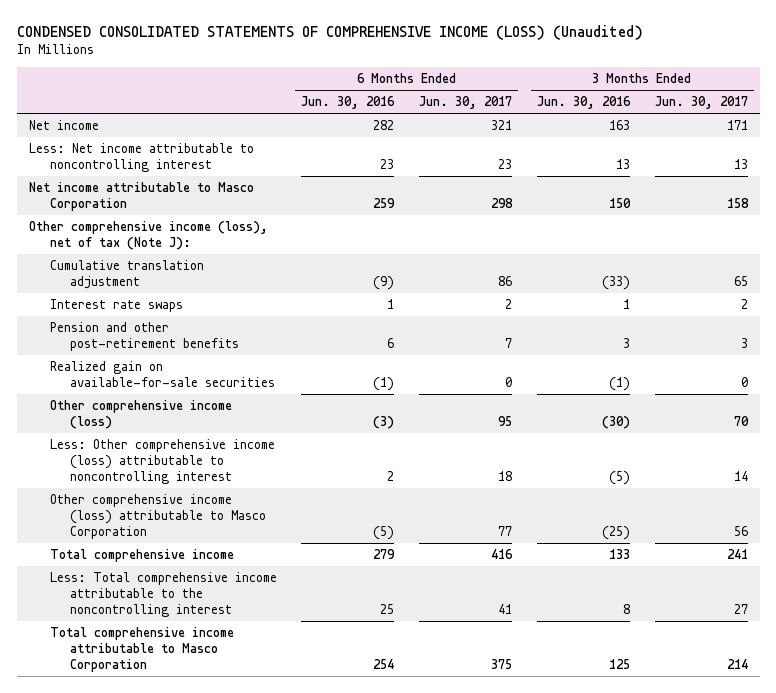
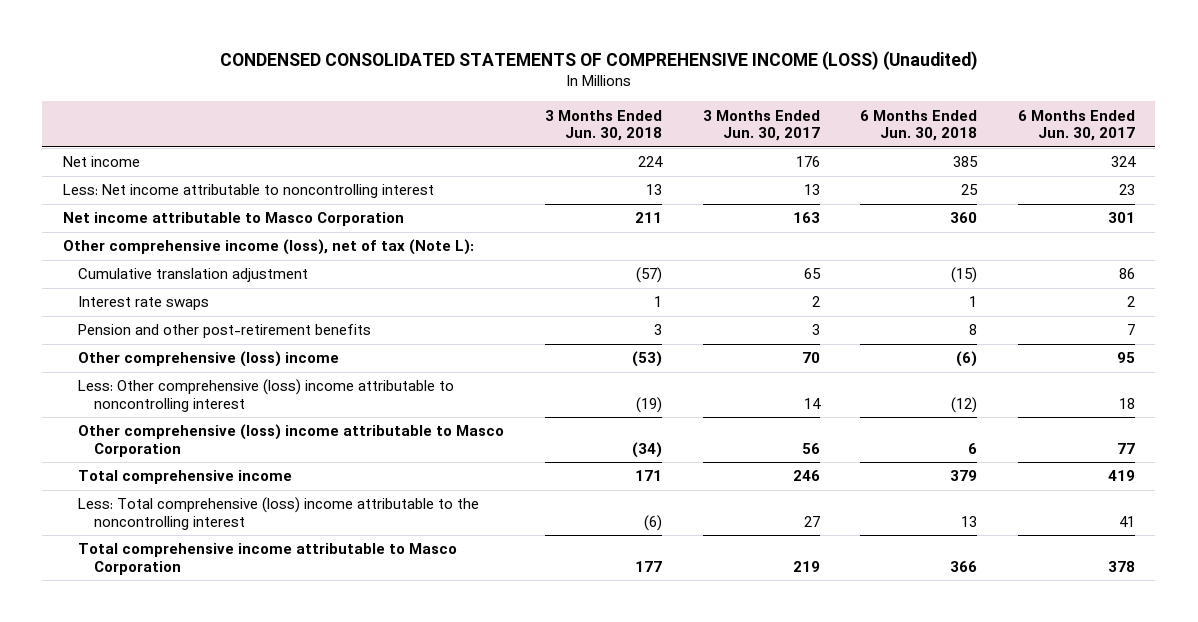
[301,96,396,110] Jun. 30, 2016 -> none
[536,96,631,110] Jun. 30, 2016 -> none
none -> [544,109,662,142] 3 Months Ended Jun. 30, 2018
none -> [860,109,978,142] 6 Months Ended Jun. 30, 2018
[491,120,513,131] 321 -> [1111,156,1137,168] 324
[726,120,748,131] 171 -> [795,156,820,168] 176
[491,197,514,208] 298 -> [1108,212,1136,224] 301
[726,197,749,208] 158 -> [792,212,820,224] 163
[28,221,268,250] Other comprehensive income (loss), net of tax (Note J): -> [62,239,474,256] Other comprehensive income (loss), net of tax (Note L):
[49,361,276,387] Realized gain on available-for-sale securities -> none
[49,400,232,429] Other comprehensive income (loss) -> [78,351,340,368] Other comprehensive (loss) income
[49,439,275,484] Less: Other comprehensive income (loss) attributable to noncontrolling interest -> [78,379,455,412] Less: Other comprehensive (loss) income attributable to noncontrolling interest
[49,494,267,539] Other comprehensive income (loss) attributable to Masco Corporation -> [78,424,505,457] Other comprehensive (loss) income attributable to Masco Corporation
[491,549,514,560] 416 -> [1108,470,1136,482] 419
[726,549,748,560] 241 -> [792,470,820,482] 246
[49,572,277,617] Less: Total comprehensive income attributable to the noncontrolling interest -> [78,497,480,530] Less: Total comprehensive (loss) income attributable to the noncontrolling interest
[491,658,513,669] 375 -> [1108,560,1136,572] 378
[726,658,748,669] 214 -> [792,560,820,572] 219

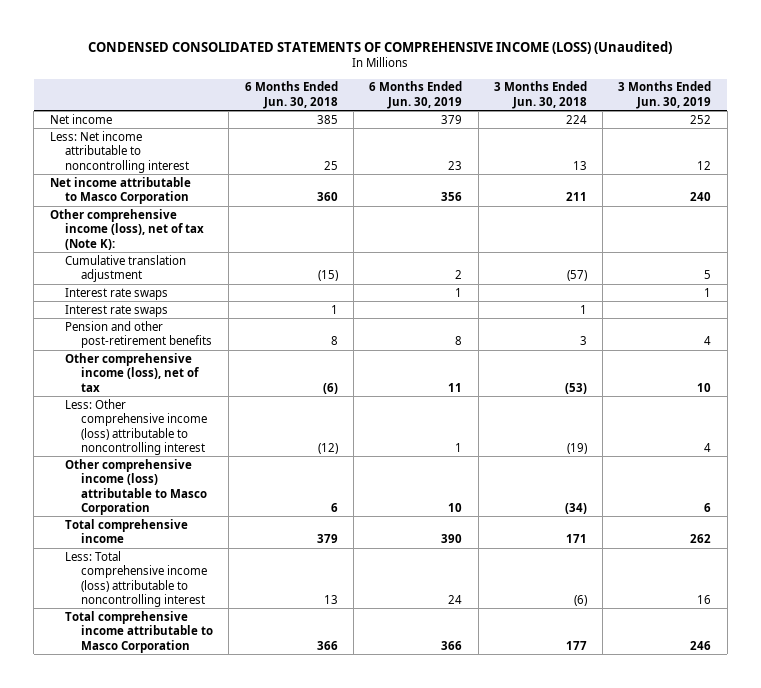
[702,109,820,142] 3 Months Ended Jun. 30, 2017 -> none
[1018,109,1136,142] 6 Months Ended Jun. 30, 2017 -> none
none -> [369,81,463,109] 6 Months Ended Jun. 30, 2019
none -> [618,81,712,109] 3 Months Ended Jun. 30, 2019
[62,239,474,256] Other comprehensive income (loss), net of tax (Note L): -> [49,208,205,250] Other comprehensive income (loss), net of tax (Note K):
none -> [65,287,169,300] Interest rate swaps
[78,351,340,368] Other comprehensive (loss) income -> [65,352,200,392] Other comprehensive income (loss), net of tax
[78,379,455,412] Less: Other comprehensive (loss) income attributable to noncontrolling interest -> [65,398,208,455] Less: Other comprehensive income (loss) attributable to noncontrolling interest
[78,424,505,457] Other comprehensive (loss) income attributable to Masco Corporation -> [65,458,208,515] Other comprehensive income (loss) attributable to Masco Corporation
[78,497,480,530] Less: Total comprehensive (loss) income attributable to the noncontrolling interest -> [65,550,208,607] Less: Total comprehensive income (loss) attributable to noncontrolling interest

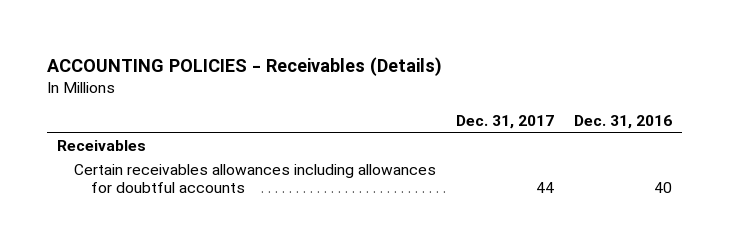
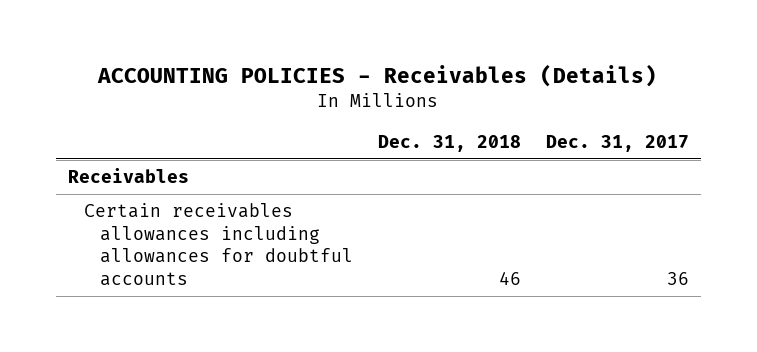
[574,115,673,130] Dec. 31, 2016 -> none
none -> [377,134,521,152] Dec. 31, 2018
[536,182,555,194] 44 -> [666,271,689,285] 36

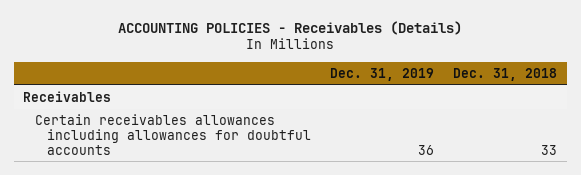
[545,134,689,152] Dec. 31, 2017 -> none
none -> [330,67,435,81] Dec. 31, 2019
[498,270,521,285] 46 -> [541,144,558,155] 33

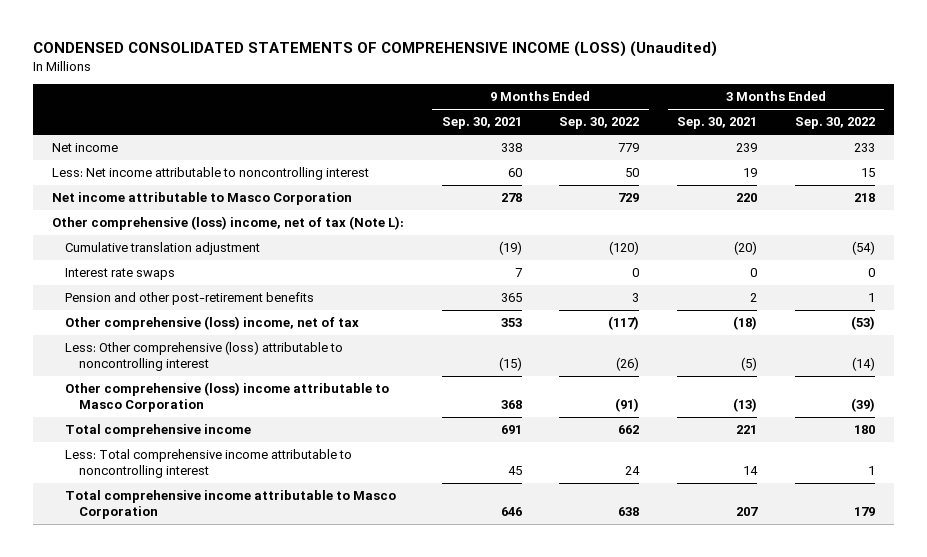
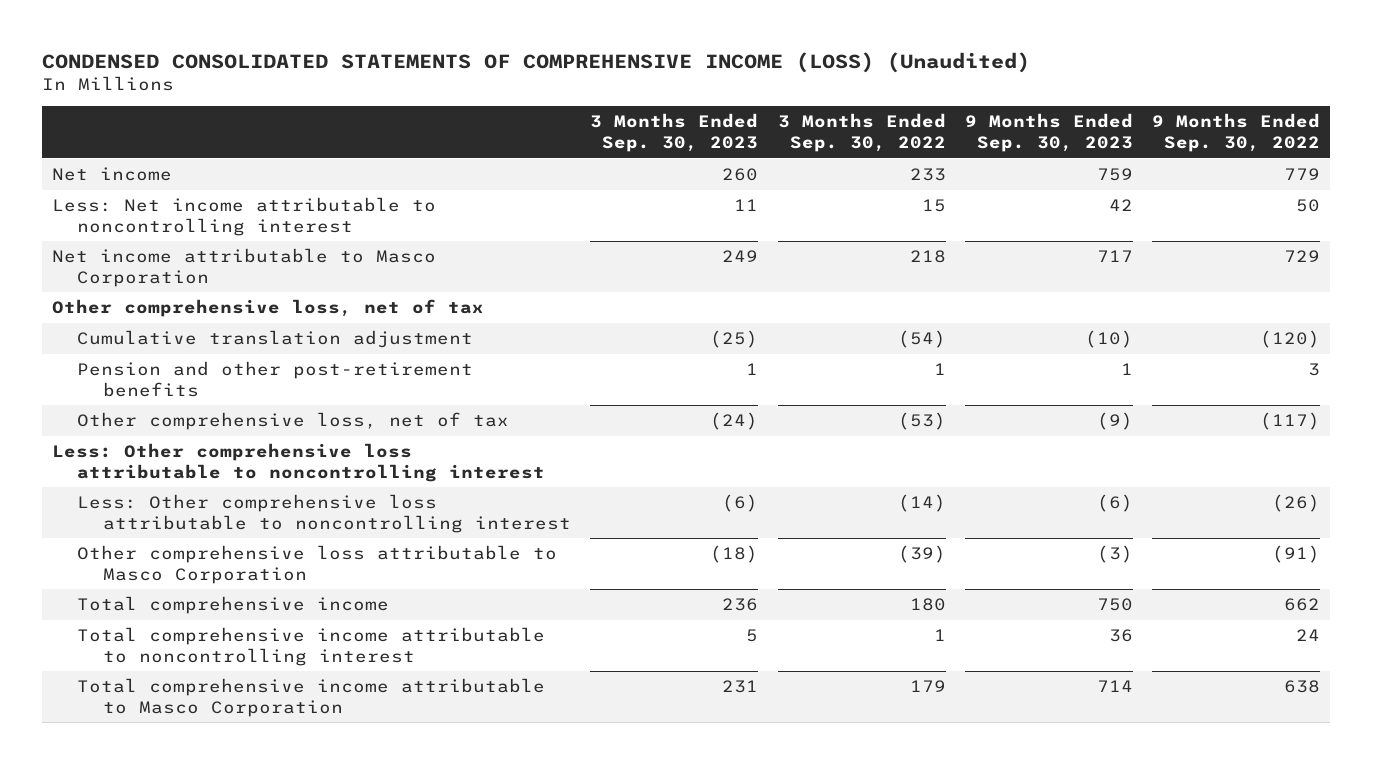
[441,117,522,130] Sep. 30, 2021 -> none
[677,117,758,130] Sep. 30, 2021 -> none
none -> [590,113,759,152] 3 Months Ended Sep. 30, 2023
none -> [964,113,1133,152] 9 Months Ended Sep. 30, 2023
[51,216,404,231] Other comprehensive (loss) income, net of tax (Note L): -> [52,299,485,318] Other comprehensive loss, net of tax
[65,268,176,281] Interest rate swaps -> none
[65,316,360,331] Other comprehensive (loss) income, net of tax -> [77,412,510,431] Other comprehensive loss, net of tax
none -> [52,443,546,482] Less: Other comprehensive loss attributable to noncontrolling interest
[65,341,344,371] Less: Other comprehensive (loss) attributable to noncontrolling interest -> [77,494,571,533] Less: Other comprehensive loss attributable to noncontrolling interest
[65,382,390,412] Other comprehensive (loss) income attributable to Masco Corporation -> [77,545,558,584] Other comprehensive loss attributable to Masco Corporation
[65,449,353,478] Less: Total comprehensive income attributable to noncontrolling interest -> [77,627,546,666] Total comprehensive income attributable to noncontrolling interest

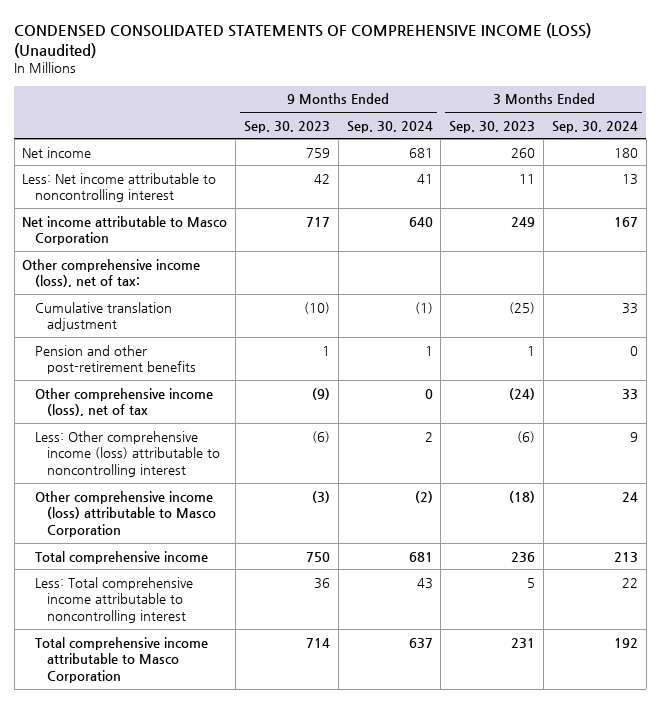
[777,113,946,152] 3 Months Ended Sep. 30, 2022 -> none
[1152,113,1321,152] 9 Months Ended Sep. 30, 2022 -> none
none -> [346,120,433,133] Sep. 30, 2024
none -> [551,120,638,133] Sep. 30, 2024
[52,299,485,318] Other comprehensive loss, net of tax -> [22,258,201,288] Other comprehensive income (loss), net of tax:
[52,443,546,482] Less: Other comprehensive loss attributable to noncontrolling interest -> none
[77,412,510,431] Other comprehensive loss, net of tax -> [34,387,213,417] Other comprehensive income (loss), net of tax
[77,494,571,533] Less: Other comprehensive loss attributable to noncontrolling interest -> [34,430,221,478] Less: Other comprehensive income (loss) attributable to noncontrolling interest
[77,545,558,584] Other comprehensive loss attributable to Masco Corporation -> [34,490,217,538] Other comprehensive income (loss) attributable to Masco Corporation
[77,627,546,666] Total comprehensive income attributable to noncontrolling interest -> [34,576,193,624] Less: Total comprehensive income attributable to noncontrolling interest

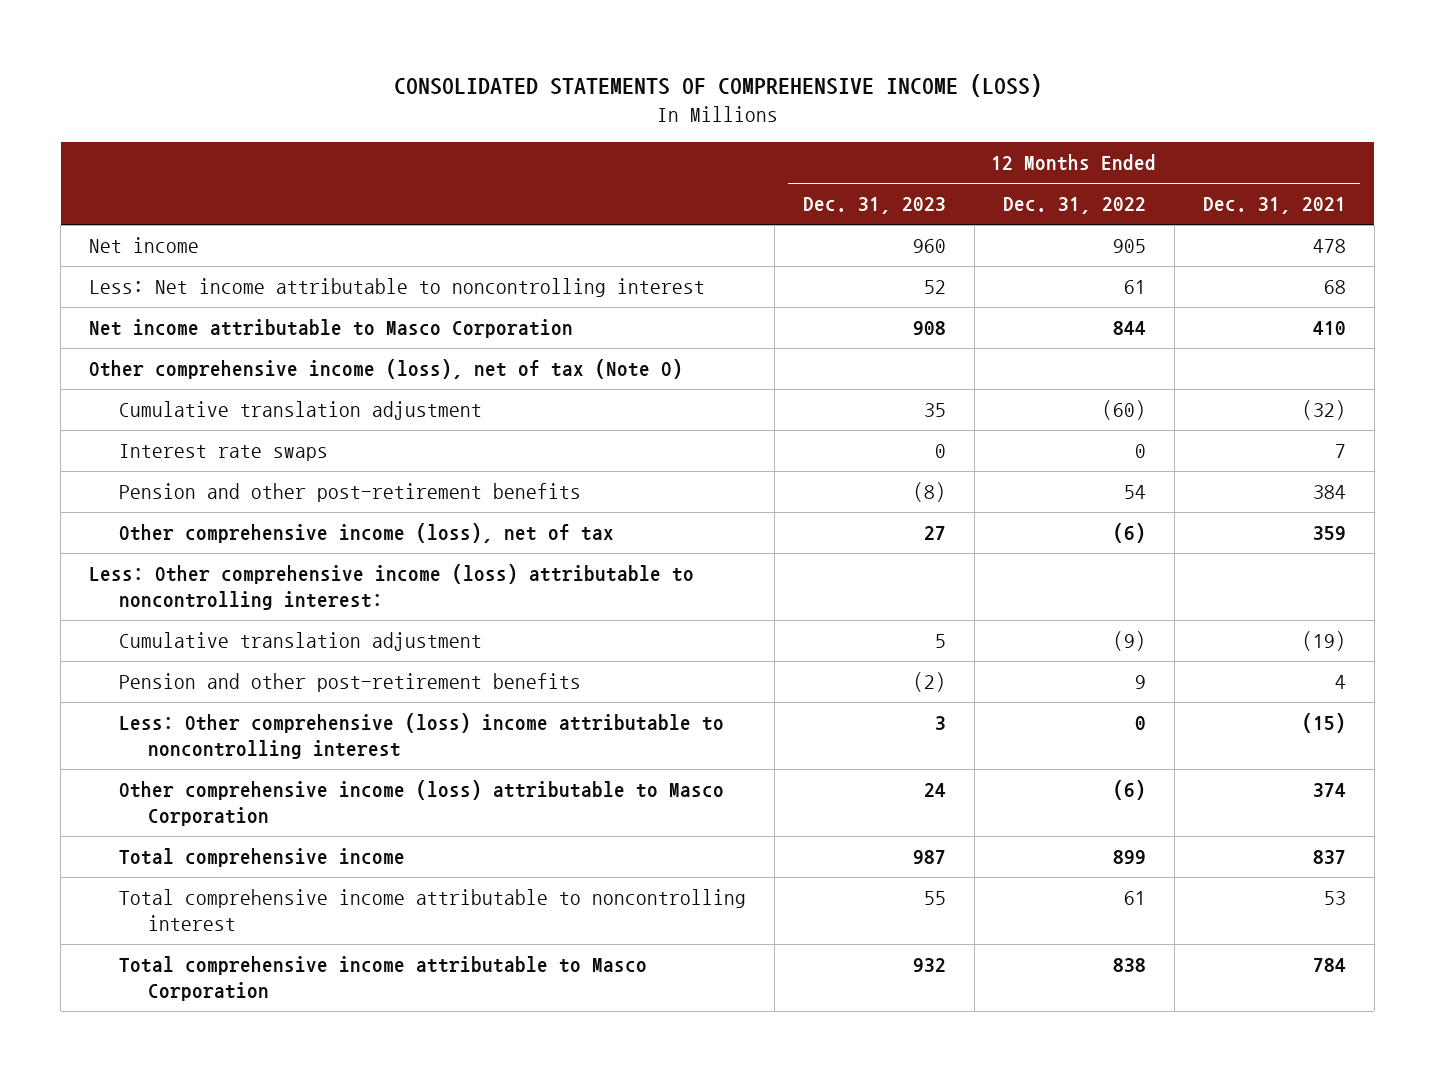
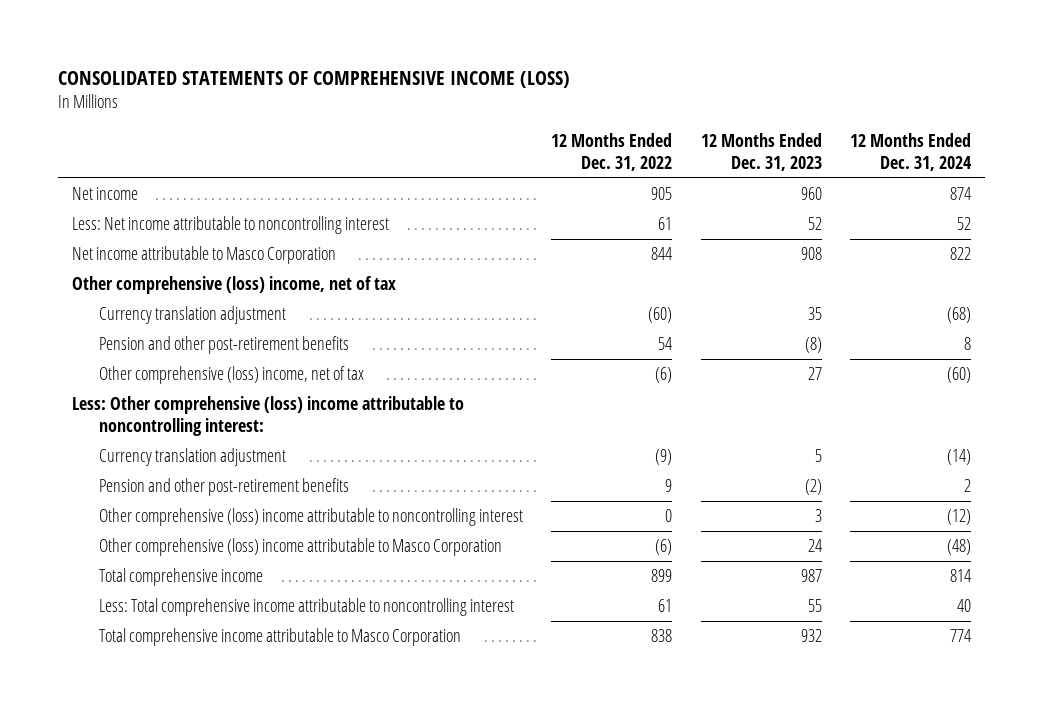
[1202,197,1346,215] Dec. 31, 2021 -> none
none -> [849,132,972,171] 12 Months Ended Dec. 31, 2024
[118,444,328,462] Interest rate swaps -> none
[89,359,684,380] Other comprehensive income (loss), net of tax (Note O) -> [71,276,396,295] Other comprehensive (loss) income, net of tax
[118,401,482,421] Cumulative translation adjustment -> [99,306,287,325] Currency translation adjustment
[118,523,614,544] Other comprehensive income (loss), net of tax -> [99,366,365,385] Other comprehensive (loss) income, net of tax
[89,564,695,611] Less: Other comprehensive income (loss) attributable to noncontrolling interest: -> [71,396,464,437] Less: Other comprehensive (loss) income attributable to noncontrolling interest:
[118,632,482,652] Cumulative translation adjustment -> [99,448,287,467] Currency translation adjustment
[118,713,724,760] Less: Other comprehensive (loss) income attributable to noncontrolling interest -> [99,508,524,527] Other comprehensive (loss) income attributable to noncontrolling interest
[118,780,724,827] Other comprehensive income (loss) attributable to Masco Corporation -> [99,538,503,557] Other comprehensive (loss) income attributable to Masco Corporation
[118,889,746,932] Total comprehensive income attributable to noncontrolling interest -> [99,598,515,617] Less: Total comprehensive income attributable to noncontrolling interest

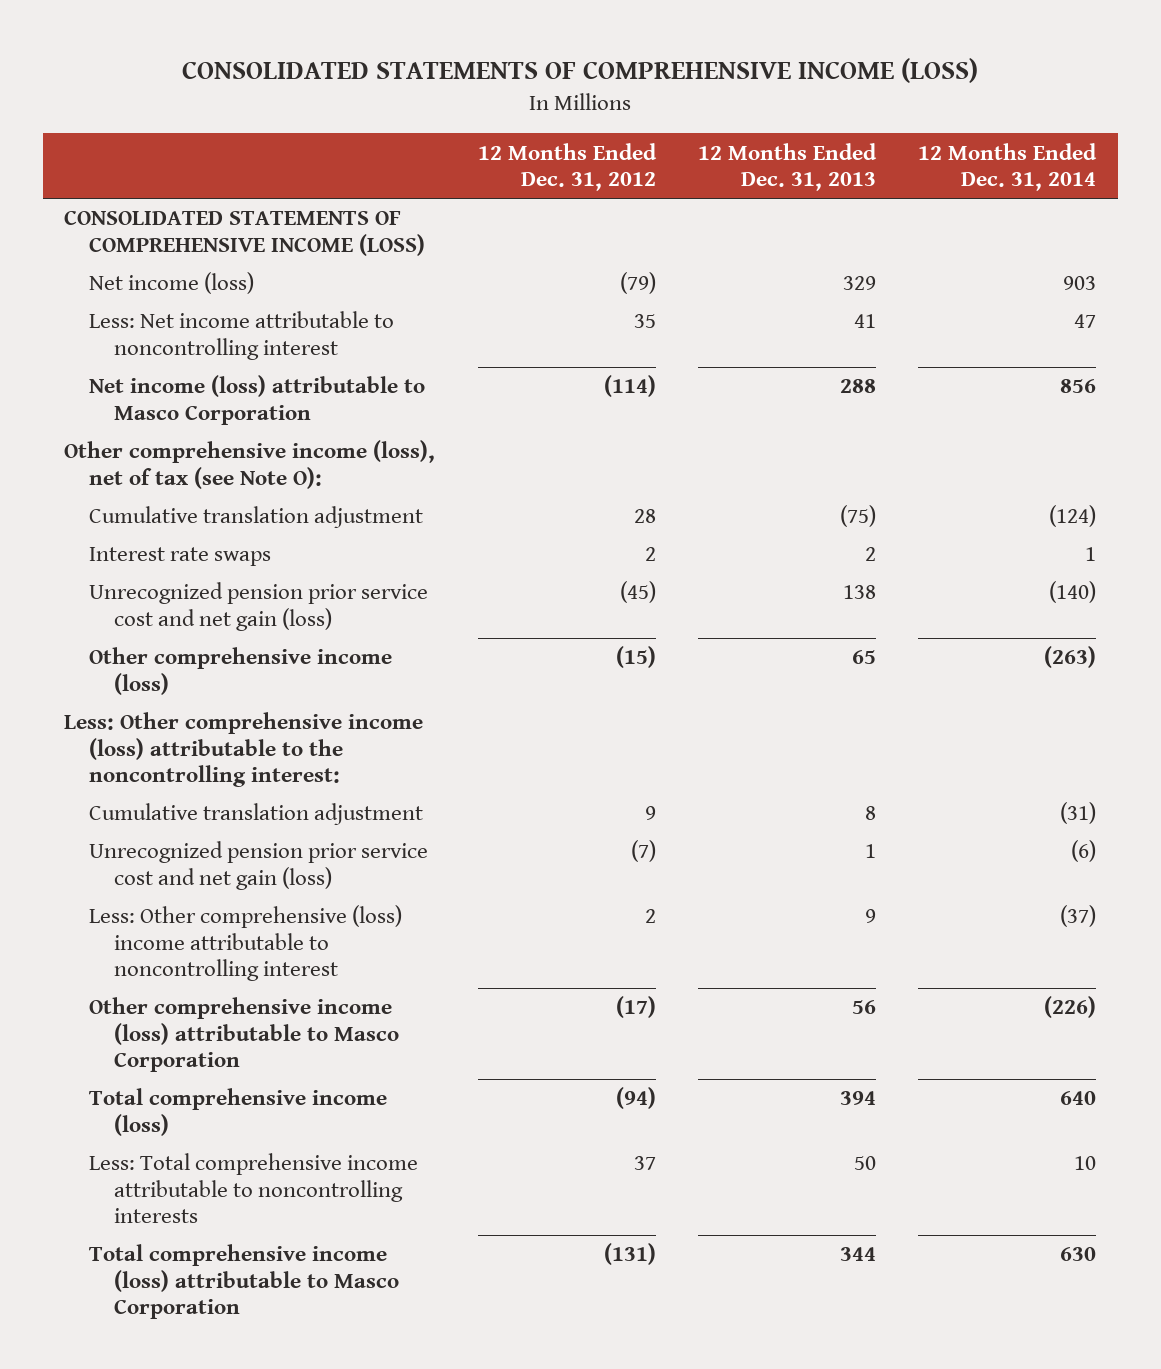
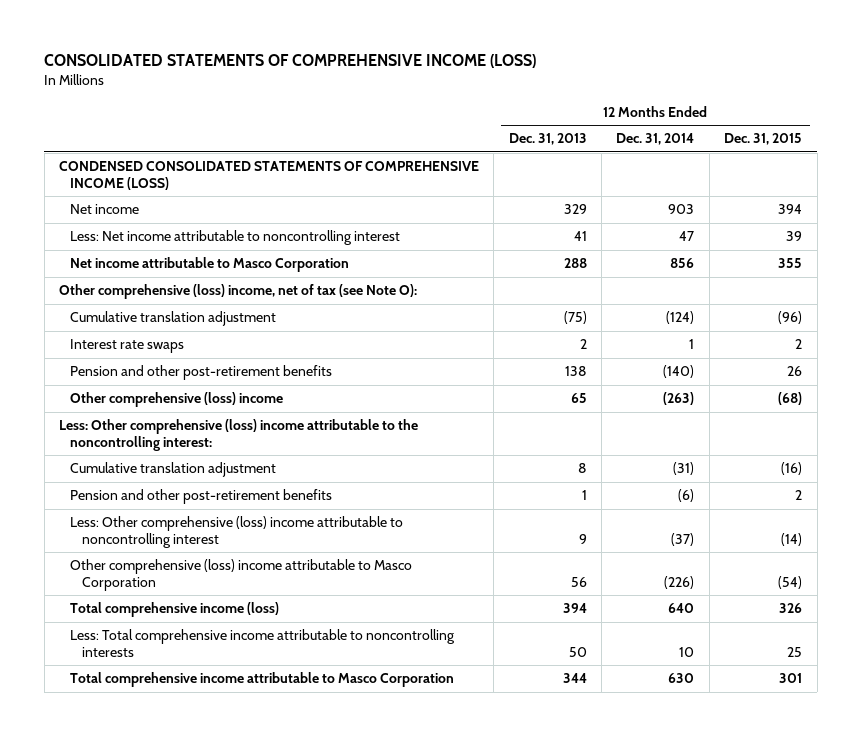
[477,142,657,192] 12 Months Ended Dec. 31, 2012 -> none
none -> [724,133,803,146] Dec. 31, 2015
[64,210,426,256] CONSOLIDATED STATEMENTS OF COMPREHENSIVE INCOME (LOSS) -> [58,161,479,190] CONDENSED CONSOLIDATED STATEMENTS OF COMPREHENSIVE INCOME (LOSS)
[89,272,255,295] Net income (loss) -> [70,204,140,215] Net income
[89,375,426,425] Net income (loss) attributable to Masco Corporation -> [70,257,350,273] Net income attributable to Masco Corporation
[64,440,436,489] Other comprehensive income (loss), net of tax (see Note O): -> [58,284,417,300] Other comprehensive (loss) income, net of tax (see Note O):
[89,582,429,631] Unrecognized pension prior service cost and net gain (loss) -> [70,365,333,381] Pension and other post-retirement benefits
[89,647,393,695] Other comprehensive income (loss) -> [70,392,284,408] Other comprehensive (loss) income
[64,712,424,788] Less: Other comprehensive income (loss) attributable to the noncontrolling interest: -> [58,419,418,451] Less: Other comprehensive (loss) income attributable to the noncontrolling interest:
[89,841,429,890] Unrecognized pension prior service cost and net gain (loss) -> [70,489,333,505] Pension and other post-retirement benefits
[89,997,399,1073] Other comprehensive income (loss) attributable to Masco Corporation -> [70,559,413,591] Other comprehensive (loss) income attributable to Masco Corporation
[89,1244,399,1320] Total comprehensive income (loss) attributable to Masco Corporation -> [70,672,455,688] Total comprehensive income attributable to Masco Corporation

